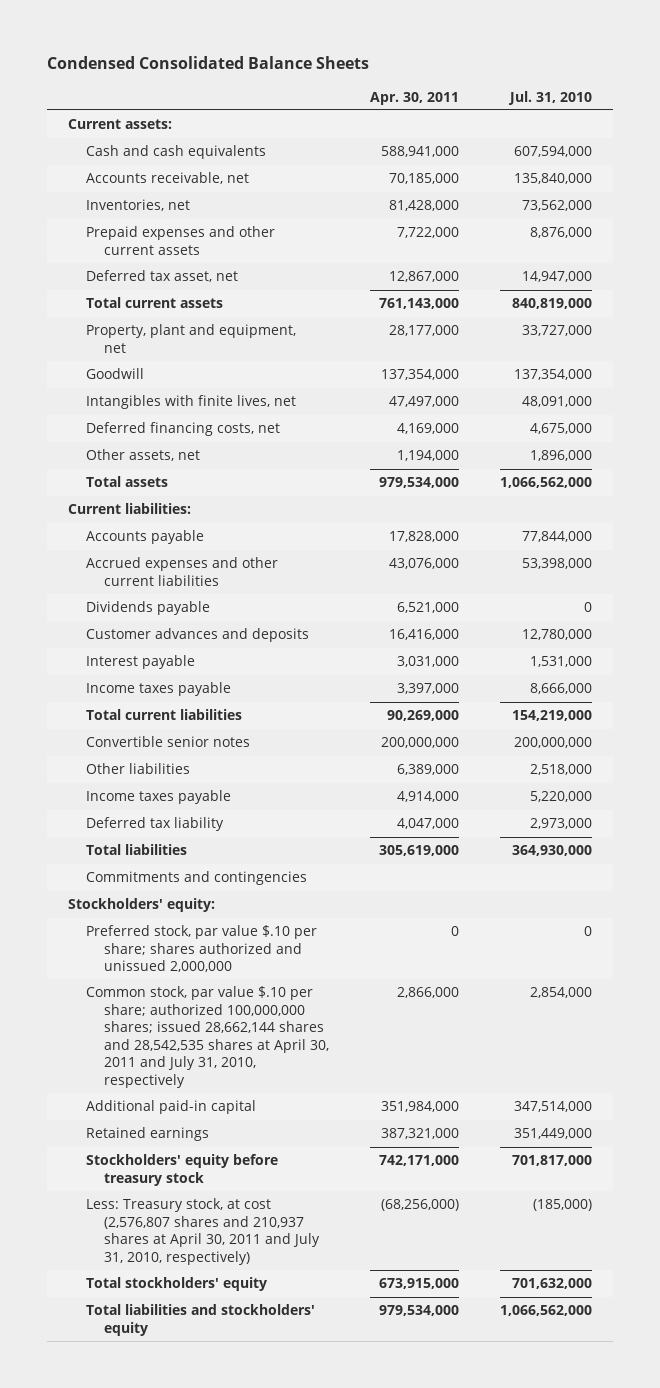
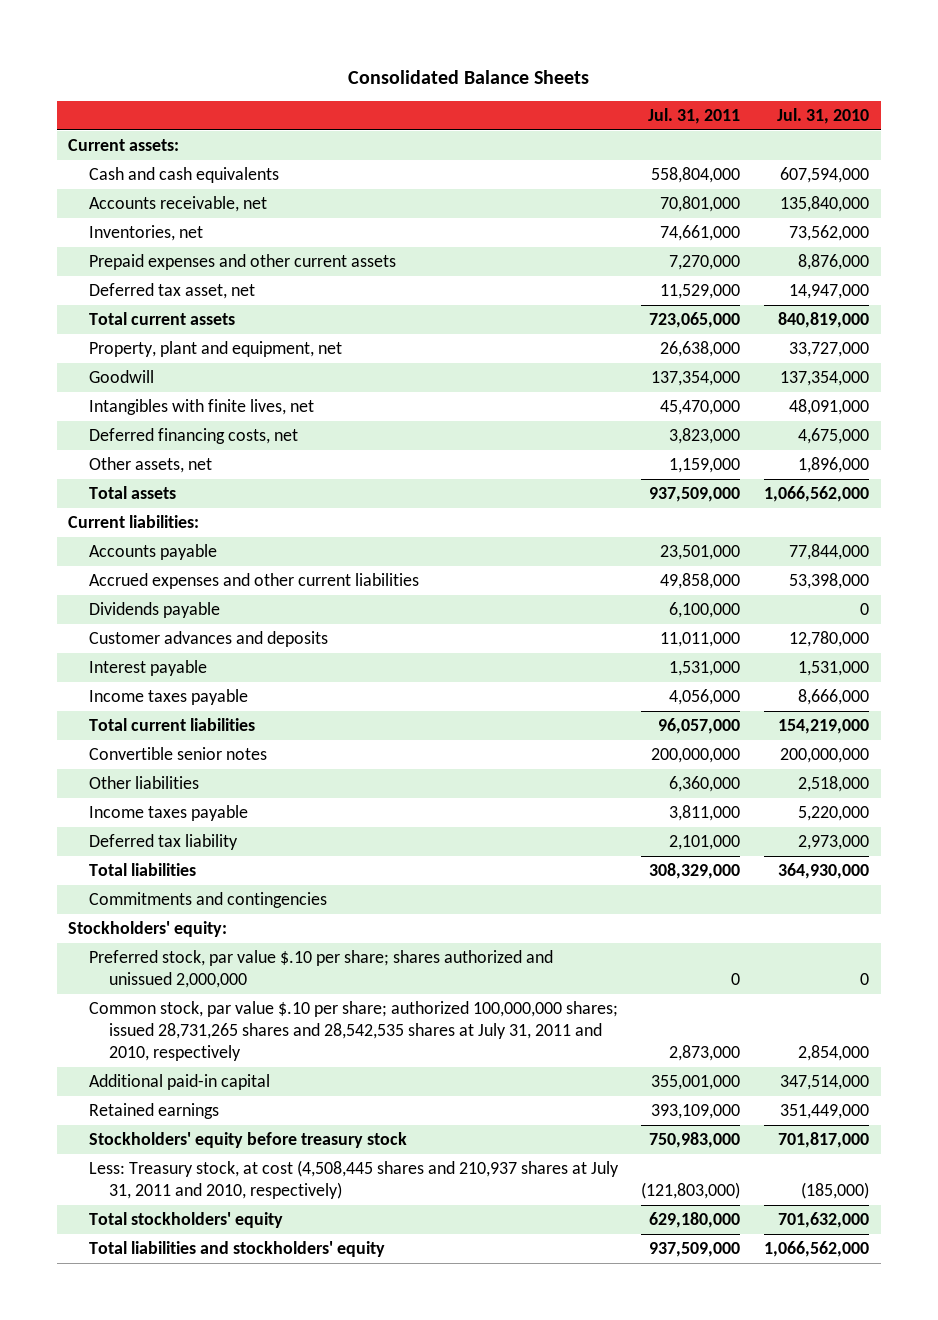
[47,56,370,70] Condensed Consolidated Balance Sheets -> [347,69,589,84] Consolidated Balance Sheets
[369,91,459,105] Apr. 30, 2011 -> none
none -> [648,107,741,124] Jul. 31, 2011
[85,986,329,1088] Common stock, par value $.10 per share; authorized 100,000,000 shares; issued 28,662,144 shares and 28,542,535 shares at April 30, 2011 and July 31, 2010, respectively -> [88,1001,618,1062] Common stock, par value $.10 per share; authorized 100,000,000 shares; issued 28,731,265 shares and 28,542,535 shares at July 31, 2011 and 2010, respectively
[85,1198,320,1265] Less: Treasury stock, at cost (2,576,807 shares and 210,937 shares at April 30, 2011 and July 31, 2010, respectively) -> [88,1160,619,1200] Less: Treasury stock, at cost (4,508,445 shares and 210,937 shares at July 31, 2011 and 2010, respectively)

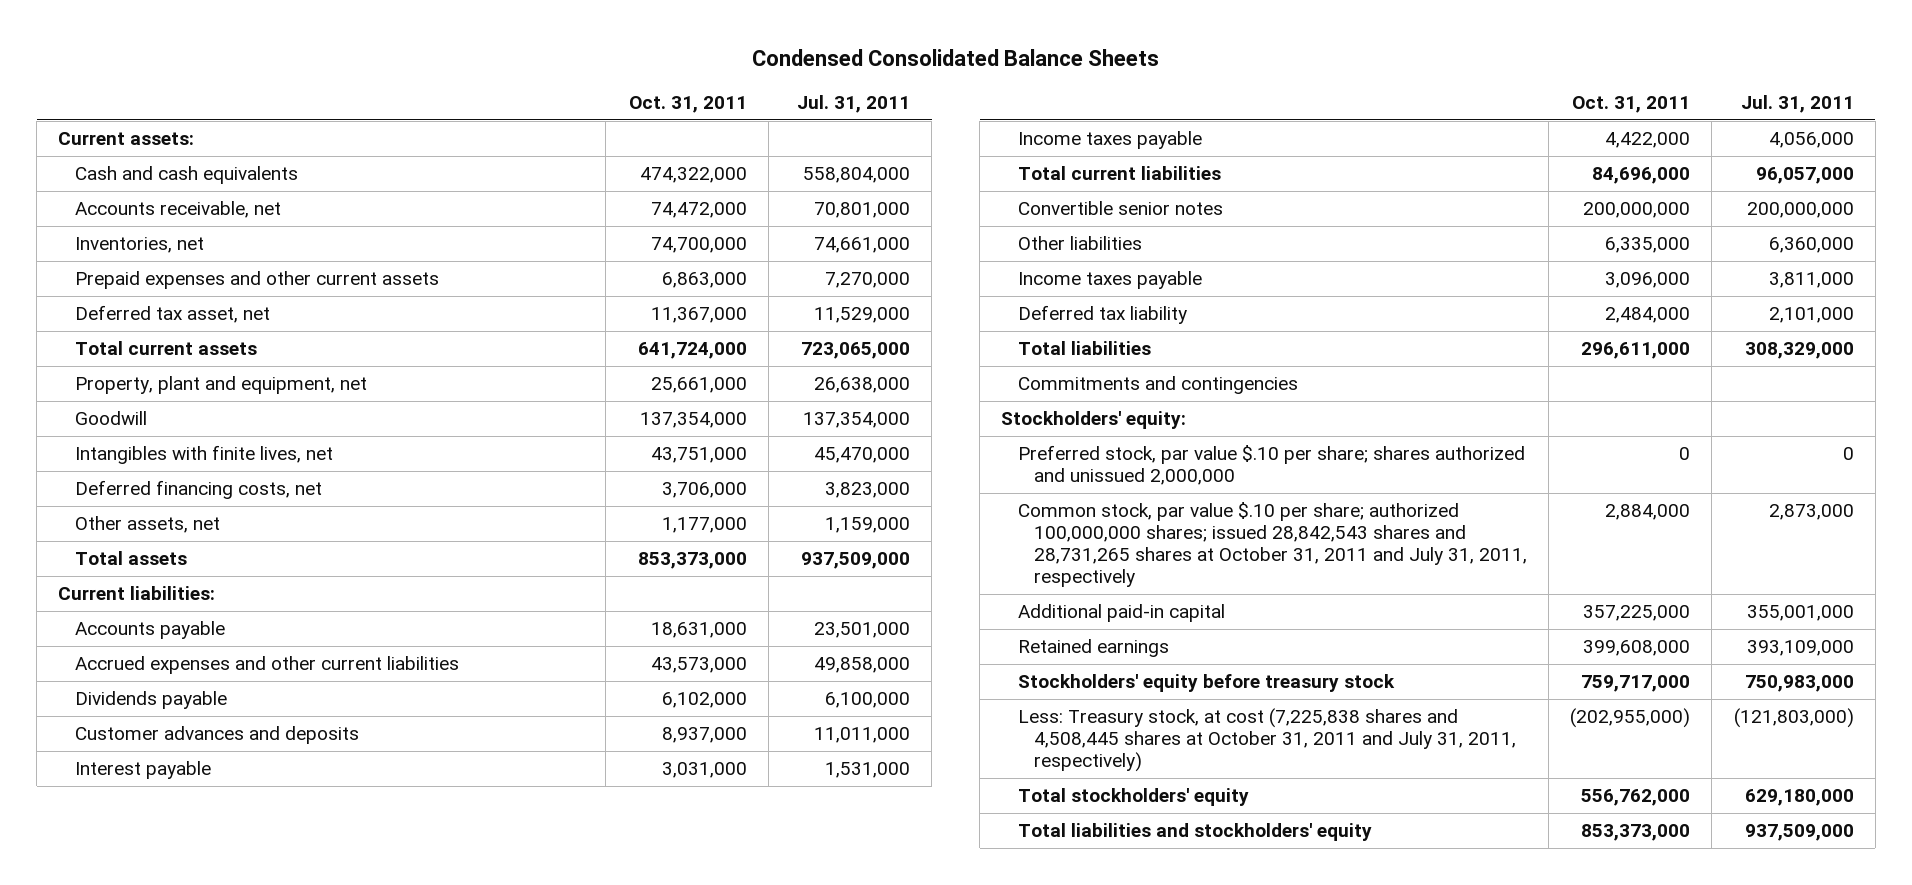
[347,69,589,84] Consolidated Balance Sheets -> [751,49,1159,67] Condensed Consolidated Balance Sheets
[777,107,870,124] Jul. 31, 2010 -> none
none -> [629,96,748,114] Oct. 31, 2011
[88,1001,618,1062] Common stock, par value $.10 per share; authorized 100,000,000 shares; issued 28,731,265 shares and 28,542,535 shares at July 31, 2011 and 2010, respectively -> [1017,502,1528,588] Common stock, par value $.10 per share; authorized 100,000,000 shares; issued 28,842,543 shares and 28,731,265 shares at October 31, 2011 and July 31, 2011, respectively
[88,1160,619,1200] Less: Treasury stock, at cost (4,508,445 shares and 210,937 shares at July 31, 2011 and 2010, respectively) -> [1017,708,1517,773] Less: Treasury stock, at cost (7,225,838 shares and 4,508,445 shares at October 31, 2011 and July 31, 2011, respectively)

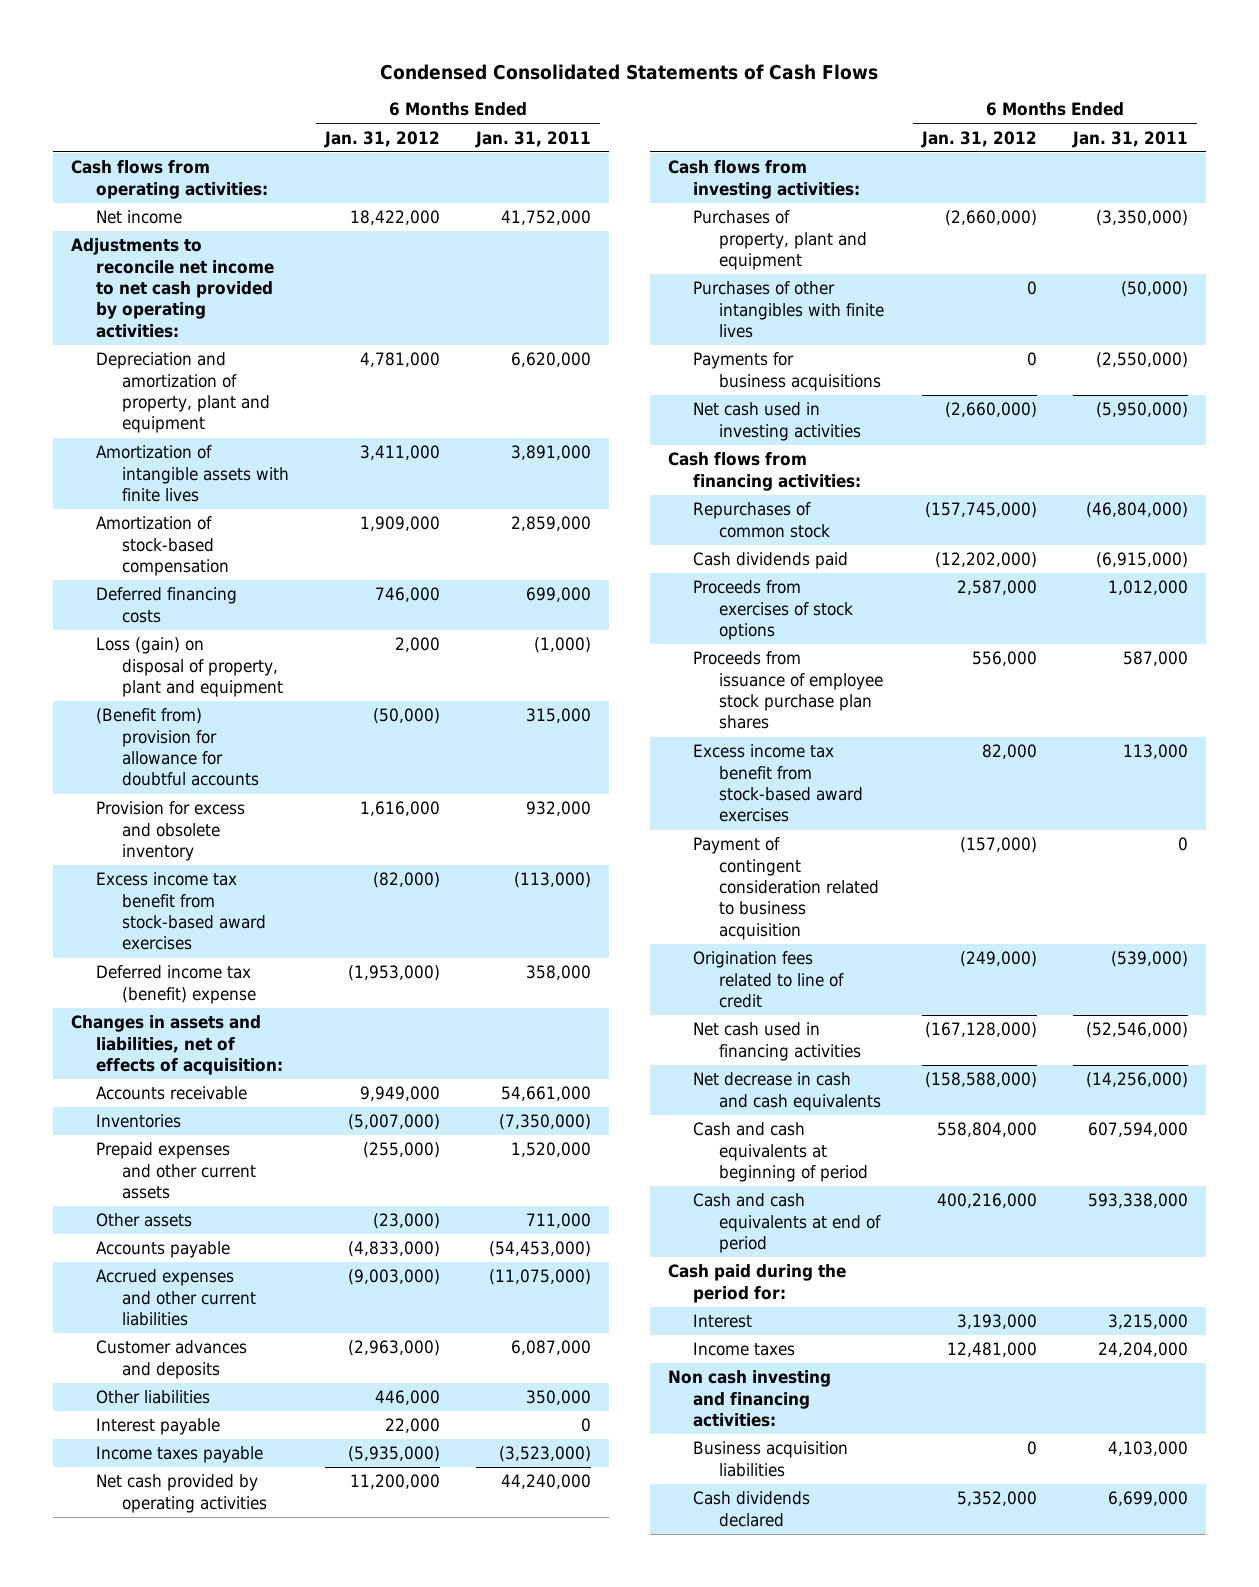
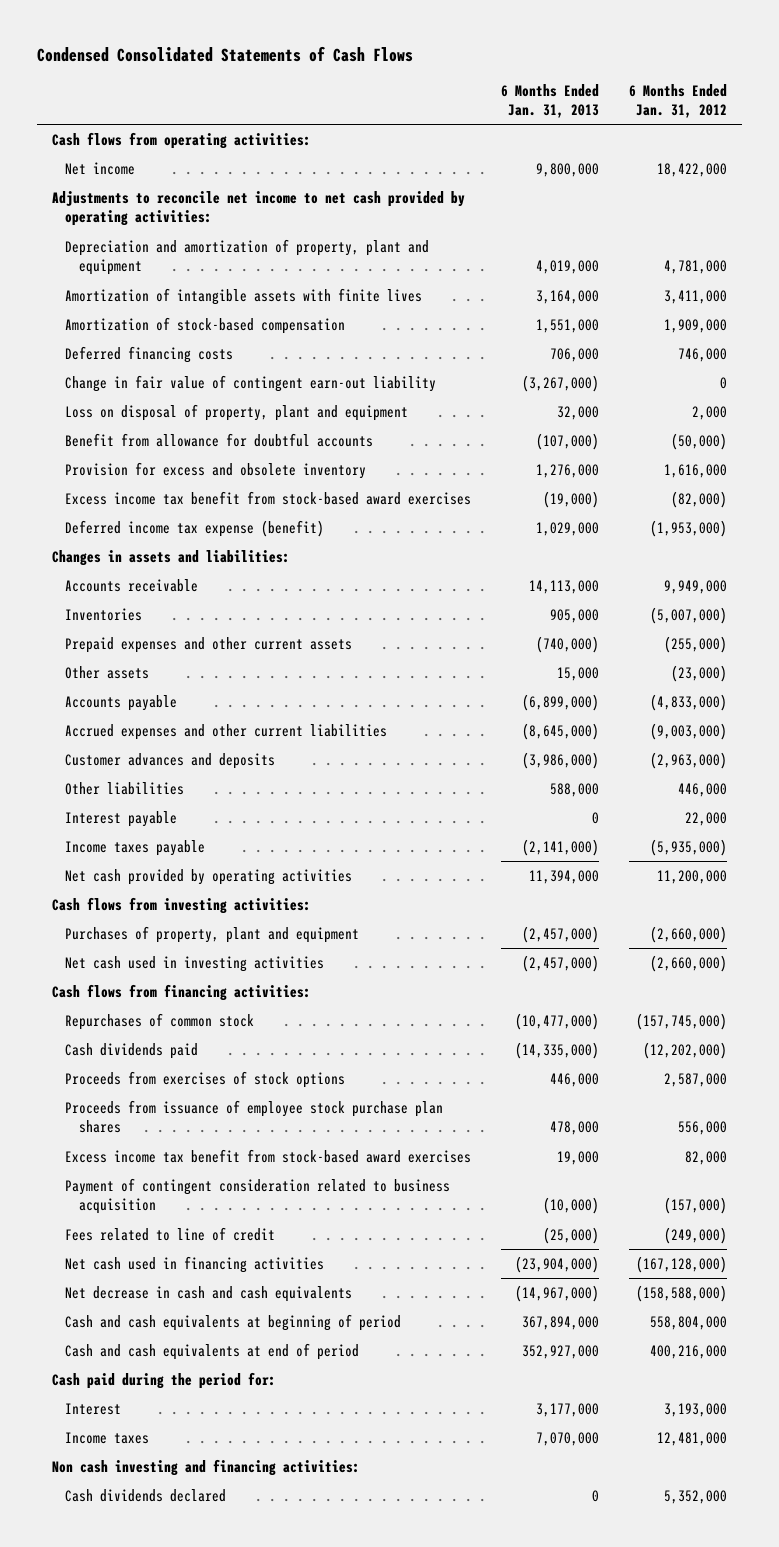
[474,130,591,148] Jan. 31, 2011 -> none
none -> [501,83,600,118] 6 Months Ended Jan. 31, 2013
none -> [65,375,437,393] Change in fair value of contingent earn-out liability
[96,637,283,697] Loss (gain) on disposal of property, plant and equipment -> [65,404,409,422] Loss on disposal of property, plant and equipment
[96,708,259,787] (Benefit from) provision for allowance for doubtful accounts -> [65,433,374,448] Benefit from allowance for doubtful accounts
[96,965,256,1004] Deferred income tax (benefit) expense -> [65,520,325,538] Deferred income tax expense (benefit)
[71,1015,284,1075] Changes in assets and liabilities, net of effects of acquisition: -> [51,550,290,567] Changes in assets and liabilities:
[693,281,884,338] Purchases of other intangibles with finite lives -> none
[693,352,881,391] Payments for business acquisitions -> none
[693,951,844,1008] Origination fees related to line of credit -> [65,1227,276,1242] Fees related to line of credit
[693,1441,849,1477] Business acquisition liabilities -> none

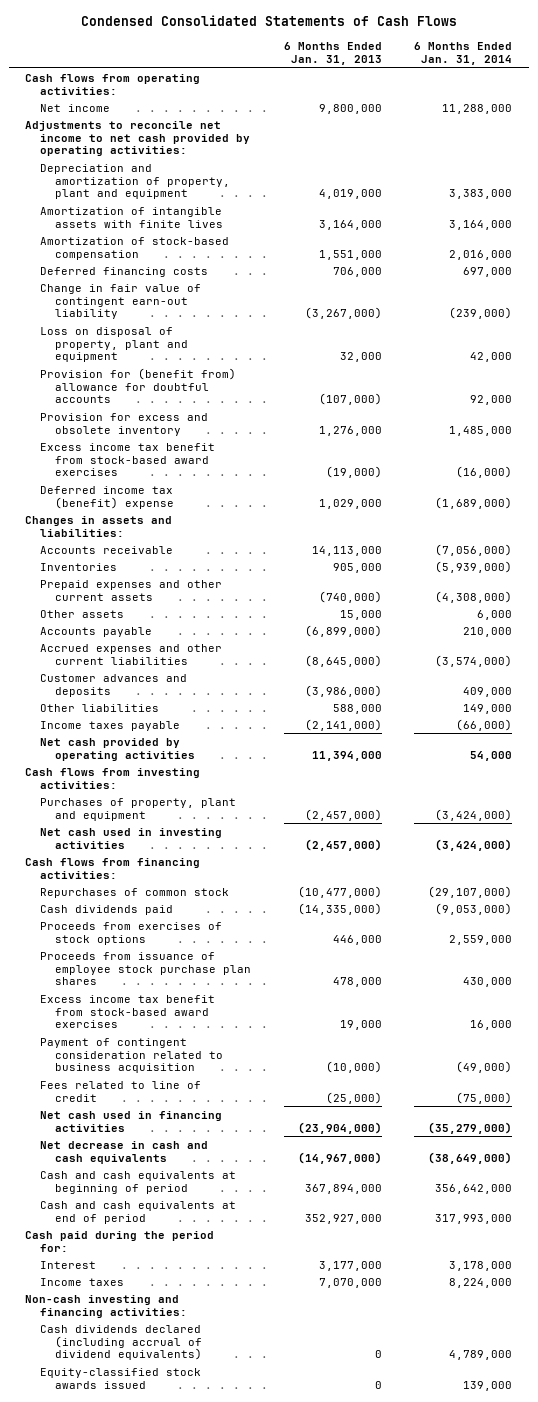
[628,83,727,118] 6 Months Ended Jan. 31, 2012 -> none
none -> [414,42,513,66] 6 Months Ended Jan. 31, 2014
[65,433,374,448] Benefit from allowance for doubtful accounts -> [40,367,237,404] Provision for (benefit from) allowance for doubtful accounts
[65,520,325,538] Deferred income tax expense (benefit) -> [40,485,175,509] Deferred income tax (benefit) expense
[65,811,178,828] Interest payable -> none
[65,1489,227,1503] Cash dividends declared -> none
[51,1459,360,1477] Non cash investing and financing activities: -> [25,1294,188,1318] Non-cash investing and financing activities:
none -> [40,1324,203,1361] Cash dividends declared (including accrual of dividend equivalents)
none -> [40,1367,202,1389] Equity-classified stock awards issued

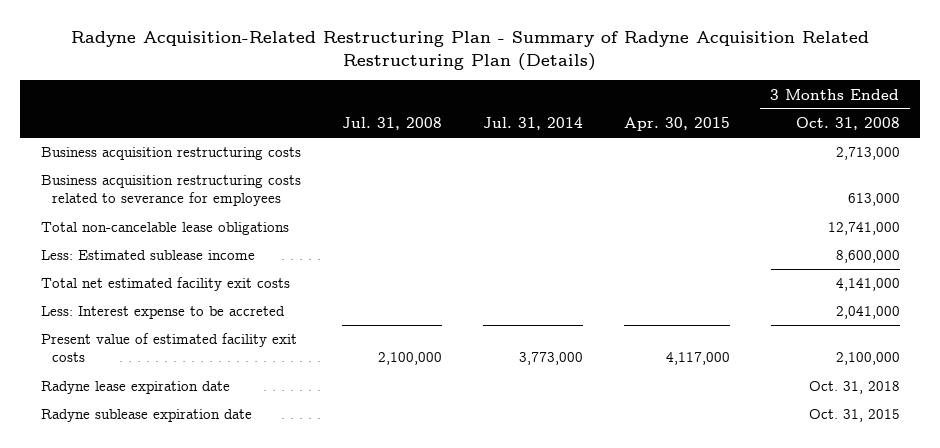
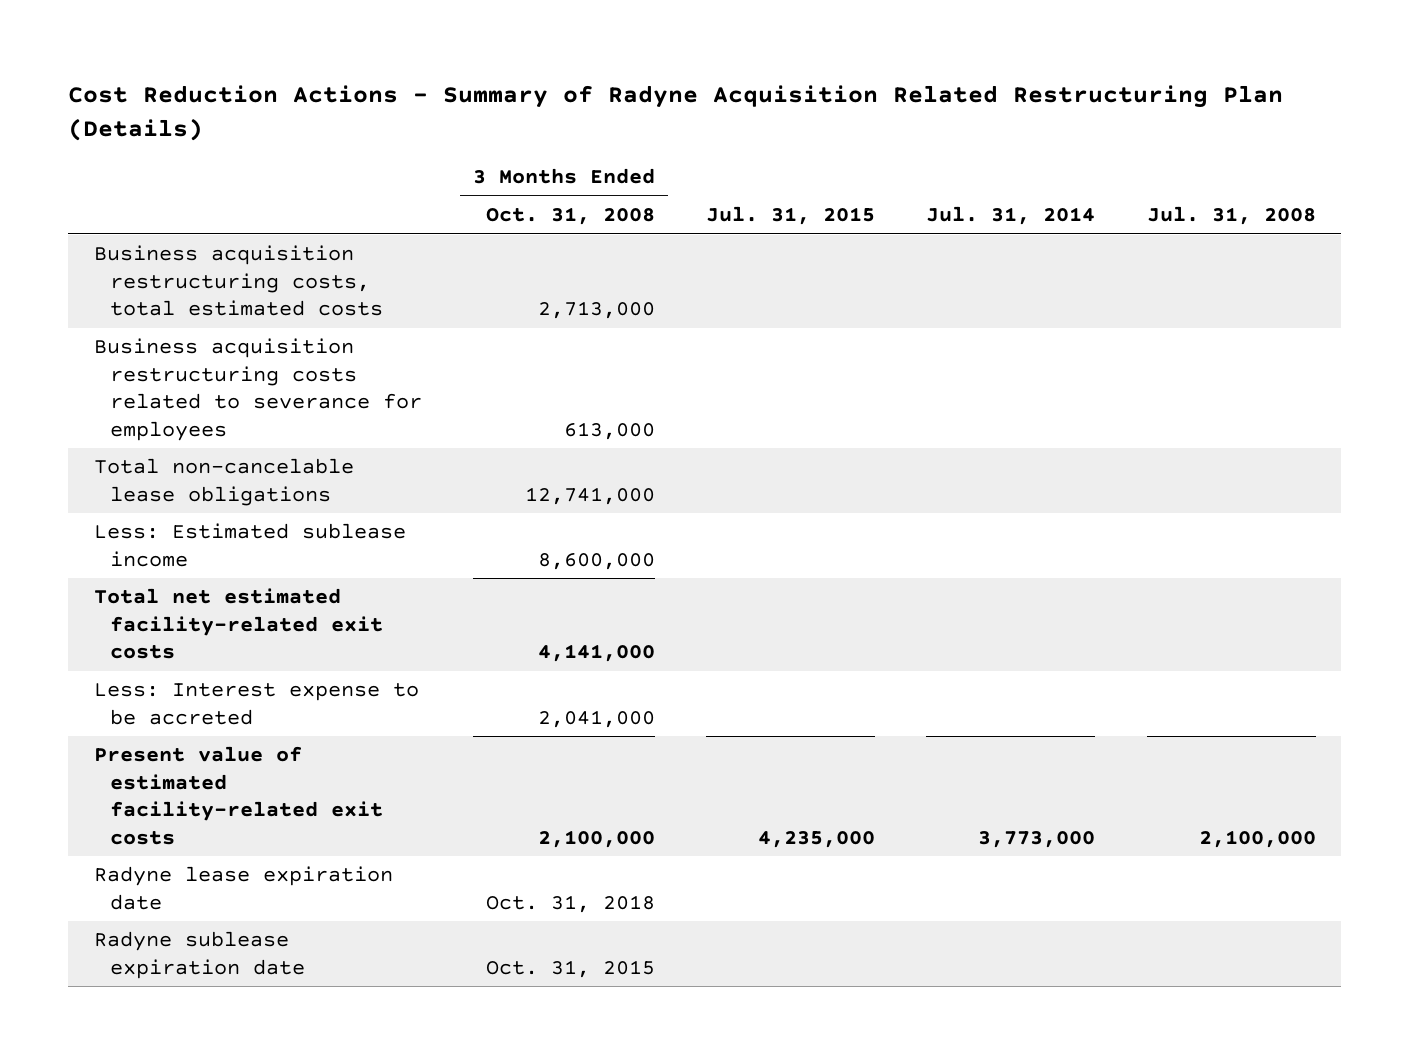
[71,30,870,71] Radyne Acquisition-Related Restructuring Plan - Summary of Radyne Acquisition Related Restructuring Plan (Details) -> [68,85,1284,142] Cost Reduction Actions - Summary of Radyne Acquisition Related Restructuring Plan (Details)
[623,117,730,132] Apr. 30, 2015 -> none
none -> [706,206,876,226] Jul. 31, 2015
[40,147,301,161] Business acquisition restructuring costs -> [94,245,383,317] Business acquisition restructuring costs, total estimated costs
[40,277,290,292] Total net estimated facility exit costs -> [94,588,383,660] Total net estimated facility-related exit costs
[40,333,297,363] Present value of estimated facility exit costs -> [94,746,383,845] Present value of estimated facility-related exit costs

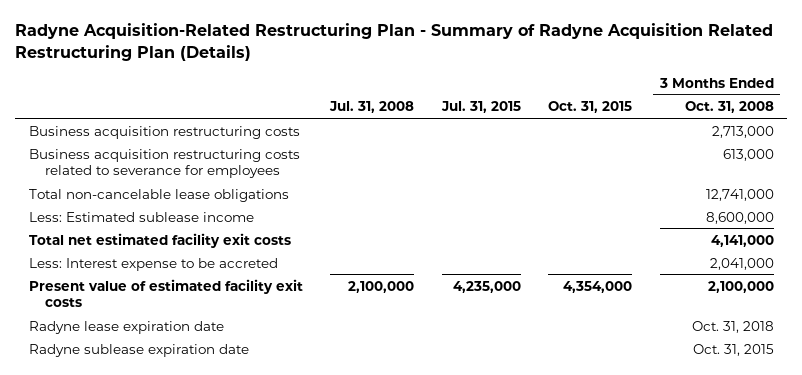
[68,85,1284,142] Cost Reduction Actions - Summary of Radyne Acquisition Related Restructuring Plan (Details) -> [15,23,774,61] Radyne Acquisition-Related Restructuring Plan - Summary of Radyne Acquisition Related Restructuring Plan (Details)
[926,206,1096,226] Jul. 31, 2014 -> none
none -> [548,101,633,114] Oct. 31, 2015
[94,245,383,317] Business acquisition restructuring costs, total estimated costs -> [28,125,300,139] Business acquisition restructuring costs
[94,588,383,660] Total net estimated facility-related exit costs -> [28,232,291,248] Total net estimated facility exit costs
[94,746,383,845] Present value of estimated facility-related exit costs -> [28,278,303,308] Present value of estimated facility exit costs

